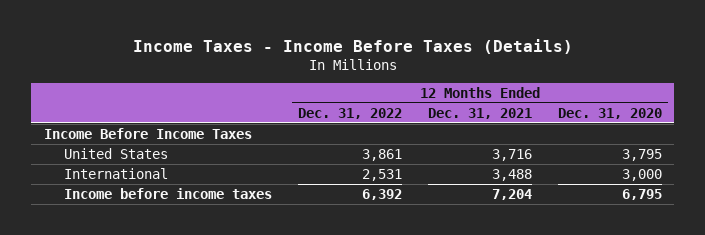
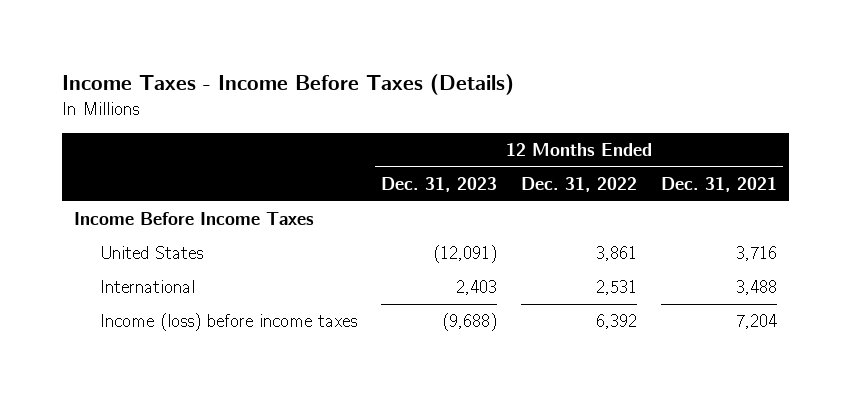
[557,107,662,119] Dec. 31, 2020 -> none
none -> [380,177,497,193] Dec. 31, 2023
[64,187,273,199] Income before income taxes -> [99,313,357,332] Income (loss) before income taxes

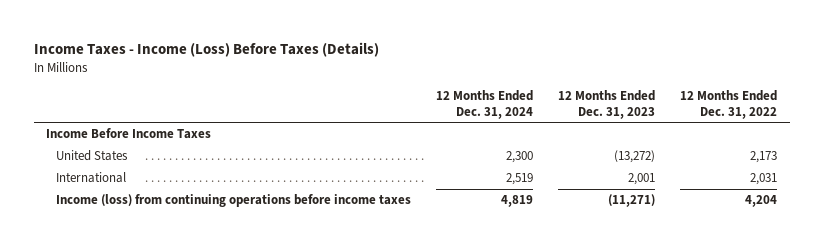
[62,74,515,96] Income Taxes - Income Before Taxes (Details) -> [33,42,379,58] Income Taxes - Income (Loss) Before Taxes (Details)
[660,177,777,193] Dec. 31, 2021 -> none
none -> [436,90,534,119] 12 Months Ended Dec. 31, 2024
[432,245,497,264] (12,091) -> [614,150,656,164] (13,272)
[595,246,637,262] 3,861 -> [750,151,778,164] 2,173
[455,280,497,296] 2,403 -> [628,173,656,186] 2,001
[595,280,637,296] 2,531 -> [750,173,778,186] 2,031
[99,313,357,332] Income (loss) before income taxes -> [56,194,412,208] Income (loss) from continuing operations before income taxes
[441,313,497,332] (9,688) -> [608,194,656,208] (11,271)
[595,314,637,330] 6,392 -> [745,195,778,208] 4,204

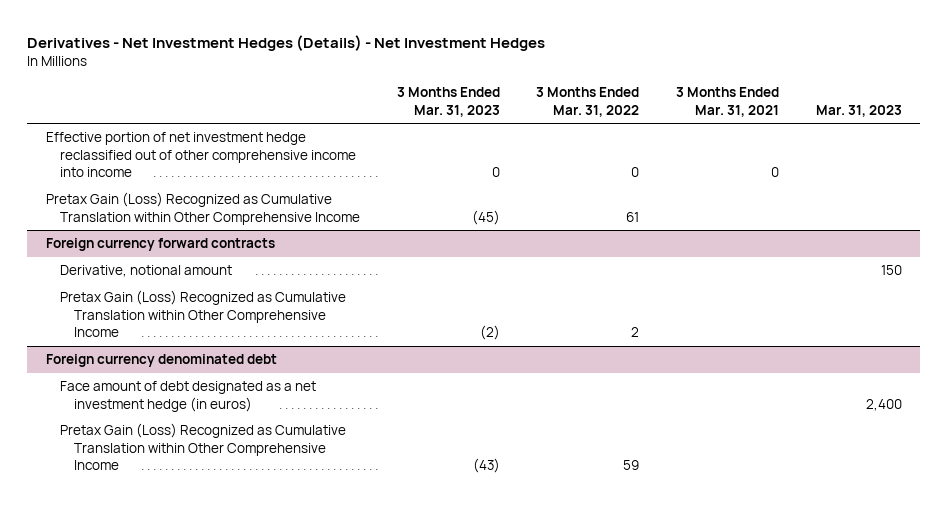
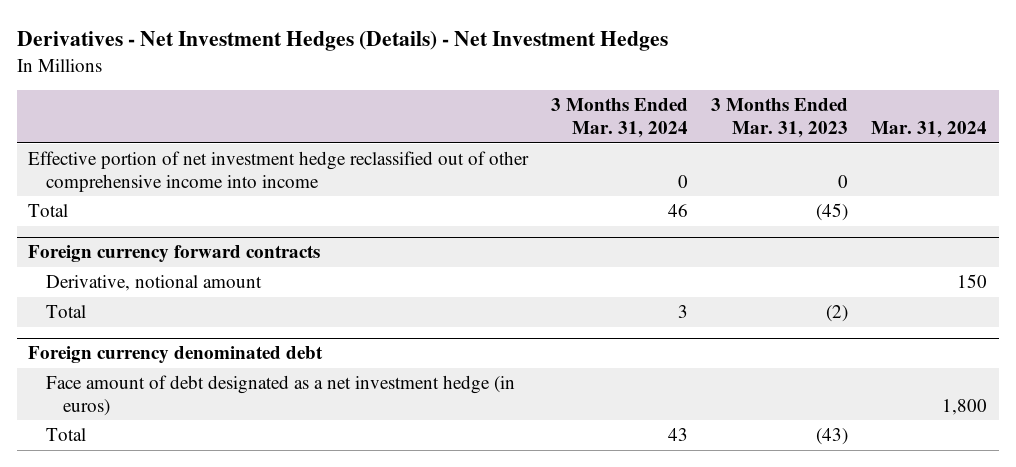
[536,87,640,117] 3 Months Ended Mar. 31, 2022 -> none
[676,87,780,117] 3 Months Ended Mar. 31, 2021 -> none
[816,104,903,117] Mar. 31, 2023 -> none
none -> [551,98,689,139] 3 Months Ended Mar. 31, 2024
none -> [871,121,988,139] Mar. 31, 2024
[45,192,360,225] Pretax Gain (Loss) Recognized as Cumulative Translation within Other Comprehensive Income -> [28,204,69,218] Total
[59,290,346,337] Pretax Gain (Loss) Recognized as Cumulative Translation within Other Comprehensive Income -> [45,305,86,319] Total
[59,423,346,470] Pretax Gain (Loss) Recognized as Cumulative Translation within Other Comprehensive Income -> [45,428,86,442] Total

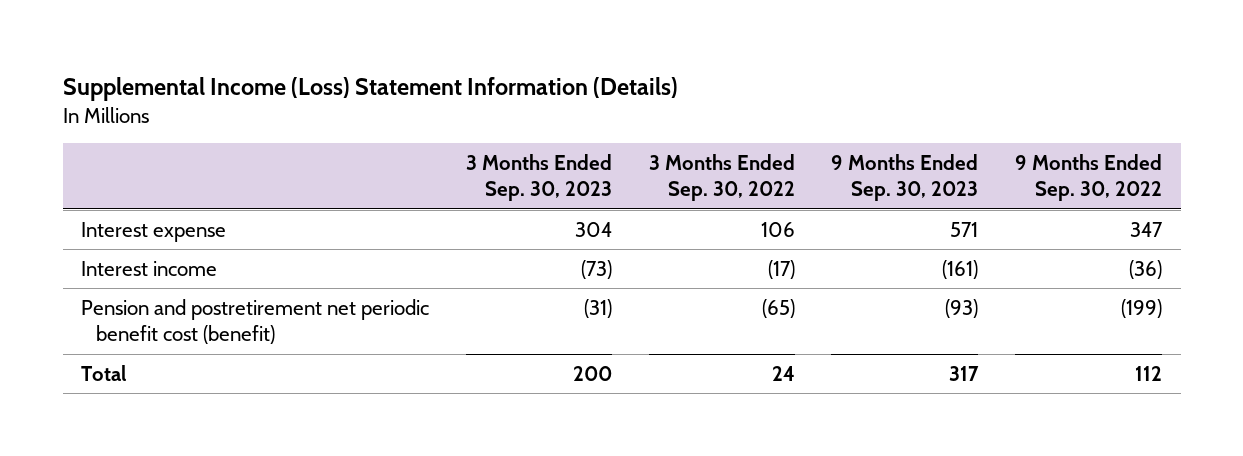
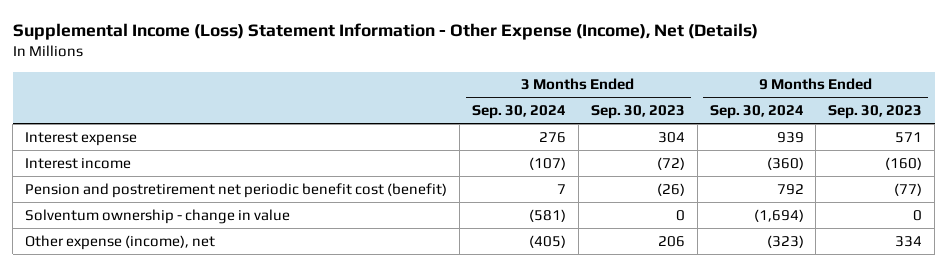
[62,76,678,101] Supplemental Income (Loss) Statement Information (Details) -> [12,23,758,41] Supplemental Income (Loss) Statement Information - Other Expense (Income), Net (Details)
[648,154,795,202] 3 Months Ended Sep. 30, 2022 -> none
[1015,154,1163,202] 9 Months Ended Sep. 30, 2022 -> none
none -> [471,105,566,120] Sep. 30, 2024
none -> [709,105,804,120] Sep. 30, 2024
[81,364,127,381] Total -> none
[581,259,613,279] (73) -> [656,156,685,170] (72)
[942,259,979,279] (161) -> [885,156,923,170] (160)
[584,298,613,318] (31) -> [656,182,685,196] (26)
[945,298,979,318] (93) -> [894,182,923,196] (77)
none -> [25,208,291,224] Solventum ownership - change in value
none -> [25,234,216,250] Other expense (income), net

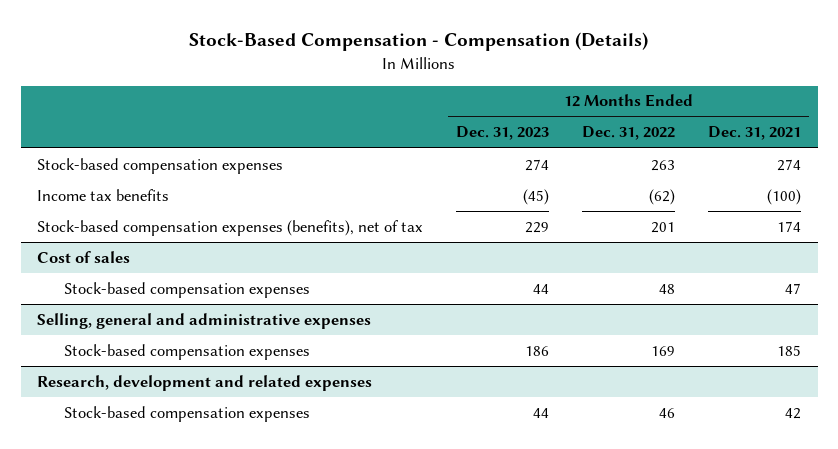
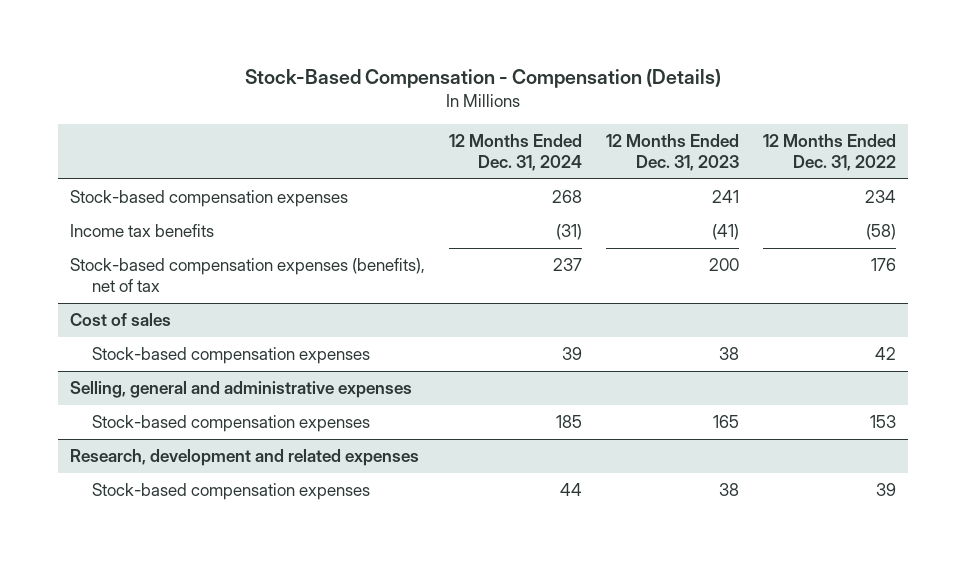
[708,126,802,141] Dec. 31, 2021 -> none
none -> [449,134,583,172] 12 Months Ended Dec. 31, 2024
[525,158,550,171] 274 -> [712,190,740,204] 241
[651,159,676,171] 263 -> [865,190,897,204] 234
[523,188,550,205] (45) -> [712,224,740,241] (41)
[649,188,676,205] (62) -> [866,224,897,241] (58)
[525,221,550,233] 229 -> [709,258,740,272] 200
[651,221,676,233] 201 -> [871,258,897,272] 176
[533,283,550,294] 44 -> [719,347,740,361] 38
[659,283,676,294] 48 -> [875,347,897,361] 42
[525,345,550,356] 186 -> [713,415,740,429] 165
[651,345,676,356] 169 -> [870,415,897,429] 153
[533,407,550,418] 44 -> [719,483,740,497] 38
[659,407,676,418] 46 -> [876,483,897,497] 39

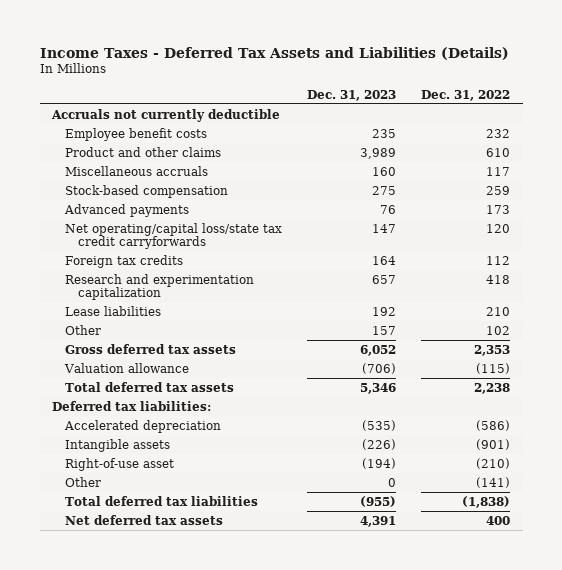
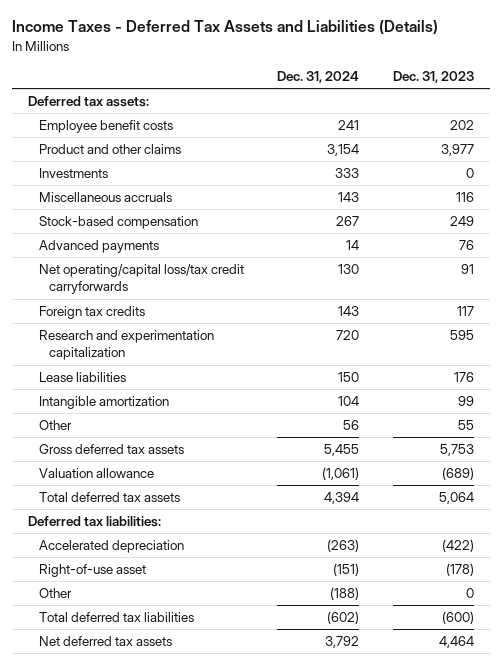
[421,89,511,101] Dec. 31, 2022 -> none
none -> [277,70,360,83] Dec. 31, 2024
[51,108,281,122] Accruals not currently deductible -> none
none -> [28,96,150,108] Deferred tax assets:
[372,128,397,138] 235 -> [449,120,474,131] 202
[360,147,397,159] 3,989 -> [440,144,474,157] 3,977
none -> [38,168,108,179] Investments
[372,166,397,176] 160 -> [455,192,474,203] 116
[372,185,397,195] 275 -> [449,216,474,227] 249
[65,222,283,250] Net operating/capital loss/state tax credit carryforwards -> [38,264,244,295] Net operating/capital loss/tax credit carryforwards
[372,223,397,233] 147 -> [460,264,474,275] 91
[372,255,397,265] 164 -> [456,306,474,317] 117
[372,274,397,284] 657 -> [449,330,474,341] 595
[372,306,397,316] 192 -> [453,372,474,383] 176
none -> [38,396,169,410] Intangible amortization
[372,325,397,335] 157 -> [457,420,474,431] 55
[360,344,397,356] 6,052 -> [439,444,474,457] 5,753
[362,362,397,374] (706) -> [441,467,474,481] (689)
[360,382,397,394] 5,346 -> [438,492,474,505] 5,064
[65,438,171,452] Intangible assets -> none
[362,419,397,431] (535) -> [441,539,474,553] (422)
[362,457,397,469] (194) -> [445,563,474,577] (178)
[360,495,397,507] (955) -> [441,611,474,625] (600)
[360,515,397,527] 4,391 -> [438,636,474,649] 4,464

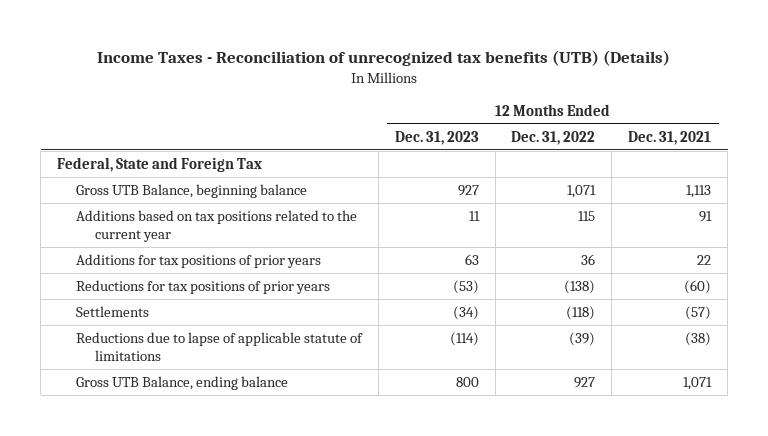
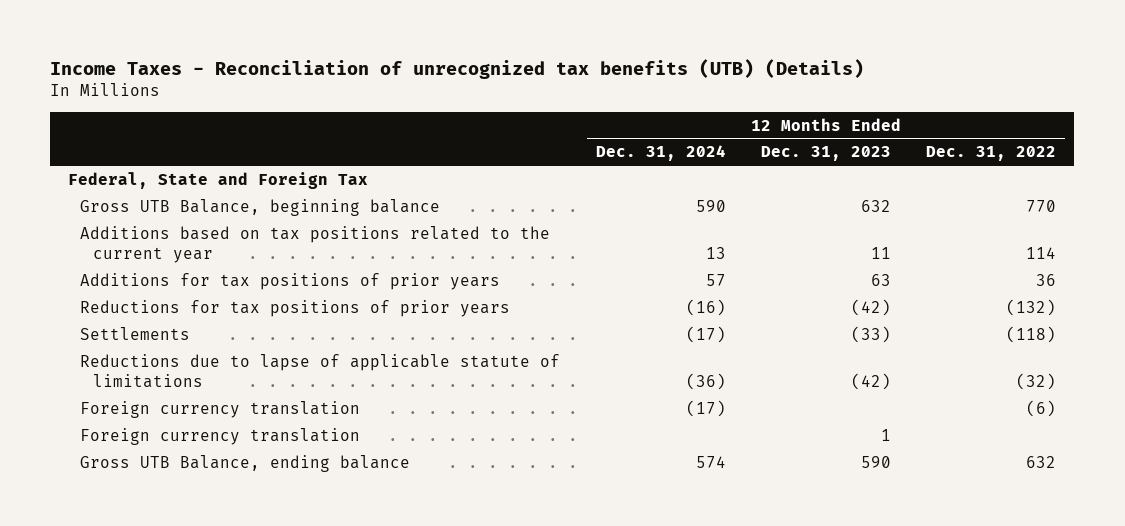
[628,130,712,145] Dec. 31, 2021 -> none
none -> [595,145,726,162] Dec. 31, 2024
[457,184,479,196] 927 -> [861,199,892,212] 632
[567,184,597,198] 1,071 -> [1026,199,1057,212] 770
[578,210,596,221] 115 -> [1026,247,1057,260] 114
[452,279,479,294] (53) -> [851,298,892,316] (42)
[564,279,596,294] (138) -> [1006,298,1057,316] (132)
[452,305,479,320] (34) -> [851,325,892,343] (33)
[449,331,479,346] (114) -> [851,373,892,391] (42)
[569,331,596,346] (39) -> [1016,373,1057,391] (32)
none -> [80,400,361,418] Foreign currency translation
none -> [80,427,361,445] Foreign currency translation
[455,376,479,387] 800 -> [861,455,892,468] 590
[574,376,596,388] 927 -> [1026,455,1057,468] 632

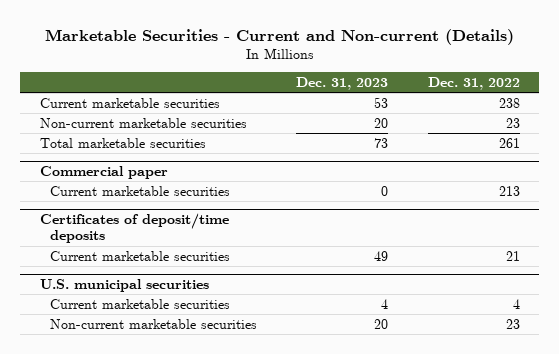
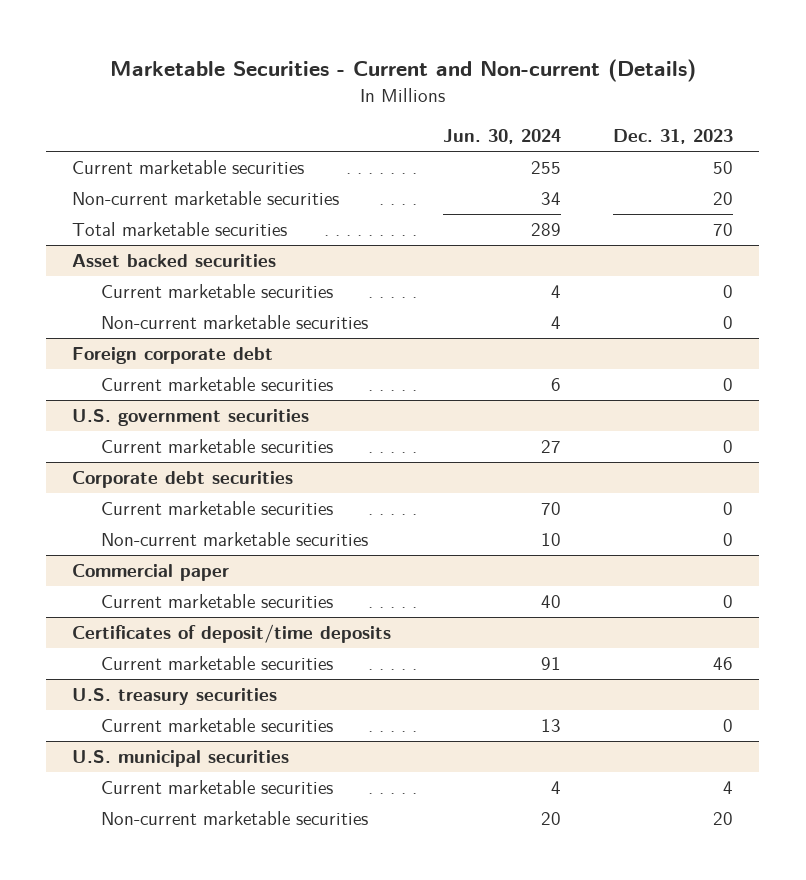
[427,76,520,90] Dec. 31, 2022 -> none
none -> [443,129,562,145] Jun. 30, 2024
[374,96,389,108] 53 -> [713,160,734,174] 50
[374,137,389,148] 73 -> [713,222,734,236] 70
none -> [72,253,277,267] Asset backed securities
none -> [101,283,334,298] Current marketable securities
none -> [101,314,369,329] Non-current marketable securities
none -> [72,346,274,364] Foreign corporate debt
none -> [101,376,334,391] Current marketable securities
none -> [72,408,310,426] U.S. government securities
none -> [101,438,334,453] Current marketable securities
none -> [72,470,294,488] Corporate debt securities
none -> [101,500,334,515] Current marketable securities
none -> [101,531,369,546] Non-current marketable securities
[374,250,389,261] 49 -> [713,656,734,670] 46
none -> [72,687,278,705] U.S. treasury securities
none -> [101,717,334,732] Current marketable securities

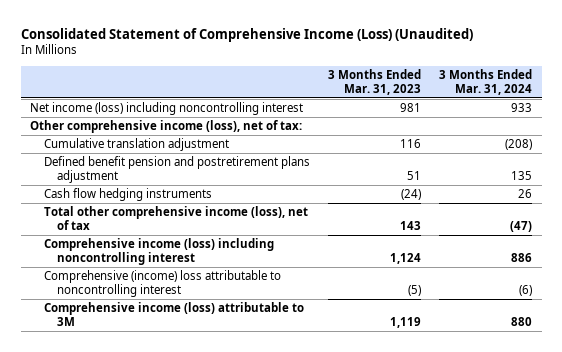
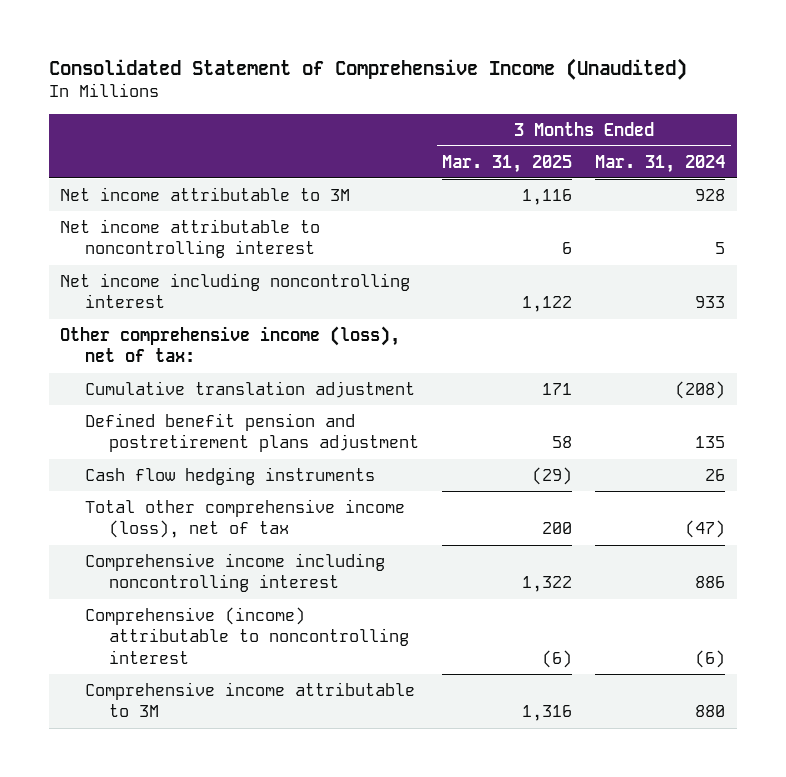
[20,27,473,42] Consolidated Statement of Comprehensive Income (Loss) (Unaudited) -> [48,57,687,80] Consolidated Statement of Comprehensive Income (Unaudited)
[328,68,422,96] 3 Months Ended Mar. 31, 2023 -> none
none -> [442,154,573,173] Mar. 31, 2025
none -> [60,186,351,201] Net income attributable to 3M
none -> [60,218,321,259] Net income attributable to noncontrolling interest
[30,102,304,116] Net income (loss) including noncontrolling interest -> [60,272,411,309] Net income including noncontrolling interest
[43,238,274,266] Comprehensive income (loss) including noncontrolling interest -> [84,552,385,593] Comprehensive income including noncontrolling interest
[43,270,281,298] Comprehensive (income) loss attributable to noncontrolling interest -> [84,606,410,665] Comprehensive (income) attributable to noncontrolling interest
[43,302,304,327] Comprehensive income (loss) attributable to 3M -> [84,681,415,718] Comprehensive income attributable to 3M

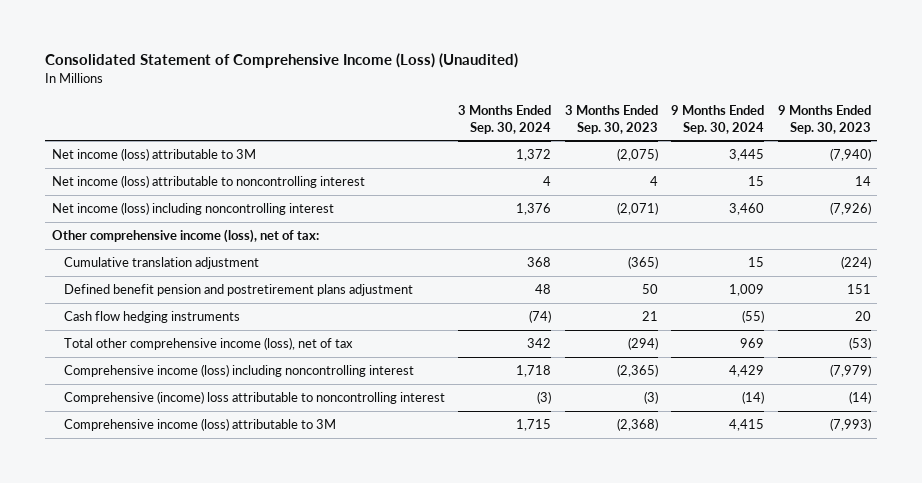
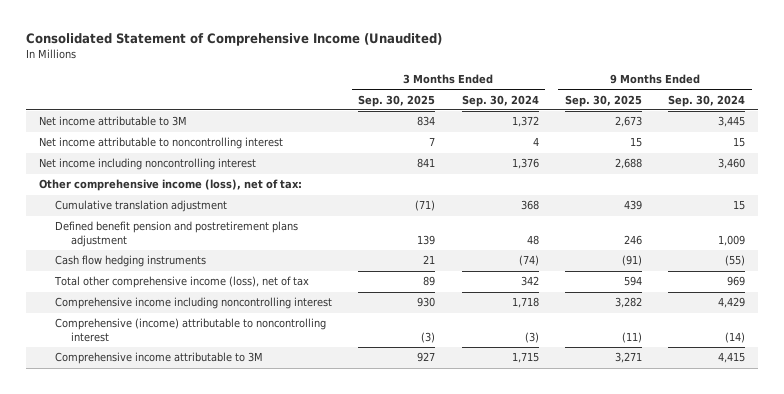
[45,53,519,69] Consolidated Statement of Comprehensive Income (Loss) (Unaudited) -> [25,32,442,46] Consolidated Statement of Comprehensive Income (Unaudited)
[564,104,658,134] 3 Months Ended Sep. 30, 2023 -> none
[777,104,871,134] 9 Months Ended Sep. 30, 2023 -> none
none -> [358,94,436,107] Sep. 30, 2025
none -> [564,94,642,107] Sep. 30, 2025
[51,148,256,162] Net income (loss) attributable to 3M -> [38,116,187,127] Net income attributable to 3M
[51,175,365,189] Net income (loss) attributable to noncontrolling interest -> [38,137,283,150] Net income attributable to noncontrolling interest
[51,202,334,216] Net income (loss) including noncontrolling interest -> [38,158,256,171] Net income including noncontrolling interest
[63,364,414,378] Comprehensive income (loss) including noncontrolling interest -> [54,297,332,310] Comprehensive income including noncontrolling interest
[63,391,445,405] Comprehensive (income) loss attributable to noncontrolling interest -> [54,318,326,342] Comprehensive (income) attributable to noncontrolling interest
[63,418,336,432] Comprehensive income (loss) attributable to 3M -> [54,352,263,365] Comprehensive income attributable to 3M

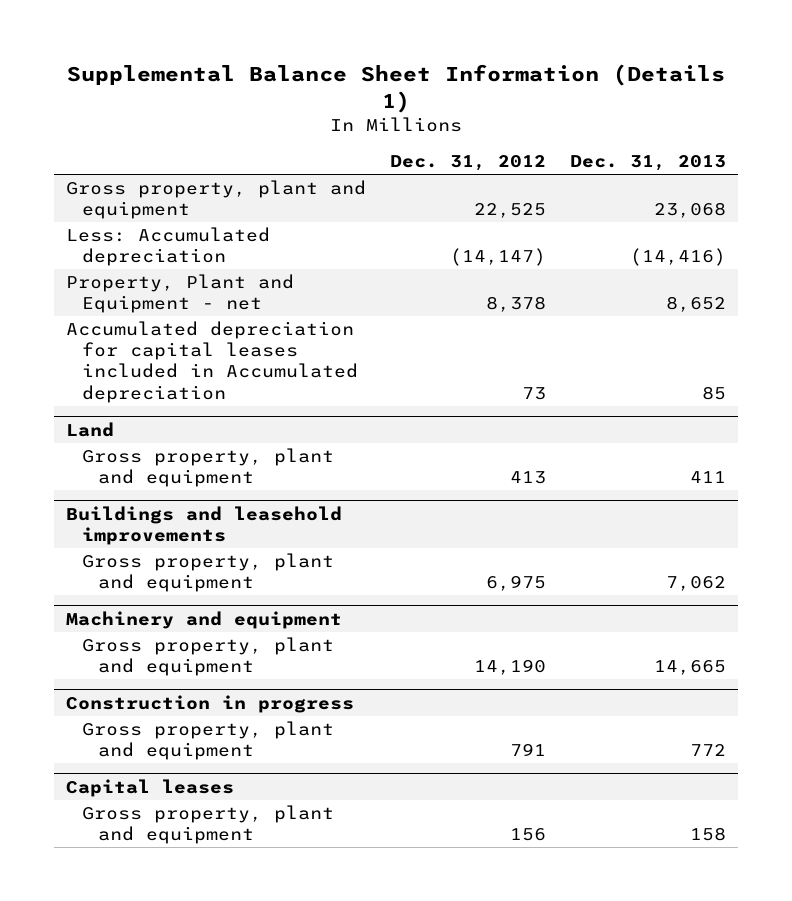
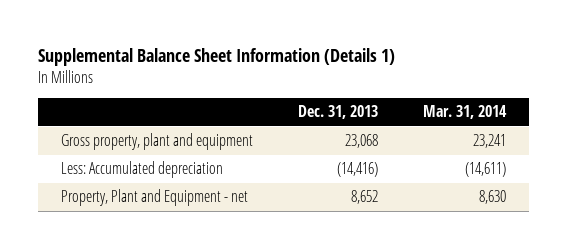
[389,155,546,172] Dec. 31, 2012 -> none
none -> [423,105,508,120] Mar. 31, 2014
[66,321,358,403] Accumulated depreciation for capital leases included in Accumulated depreciation -> none
[66,421,115,437] Land -> none
[81,448,334,488] Gross property, plant and equipment -> none
[66,505,343,545] Buildings and leasehold improvements -> none
[81,553,334,593] Gross property, plant and equipment -> none
[66,610,343,629] Machinery and equipment -> none
[81,637,334,677] Gross property, plant and equipment -> none
[66,694,355,713] Construction in progress -> none
[81,721,334,761] Gross property, plant and equipment -> none
[66,778,235,797] Capital leases -> none
[81,805,334,845] Gross property, plant and equipment -> none

